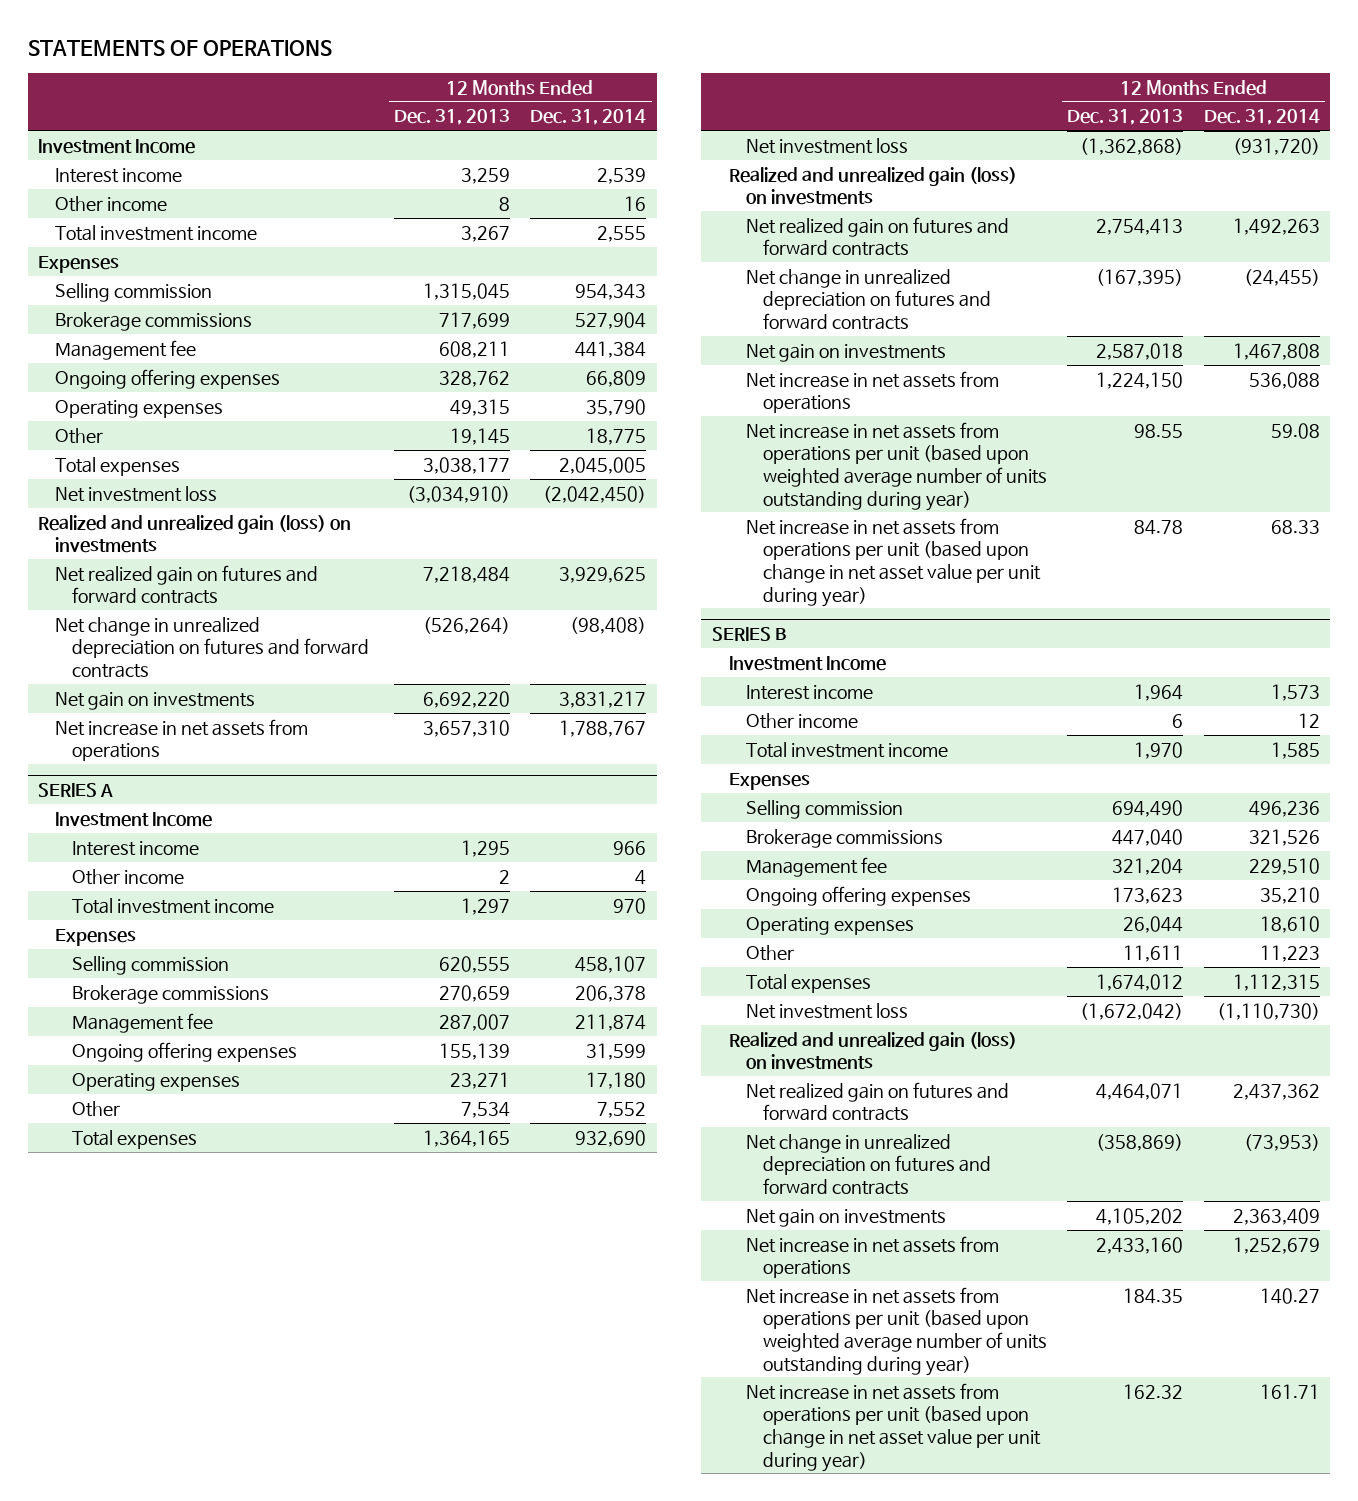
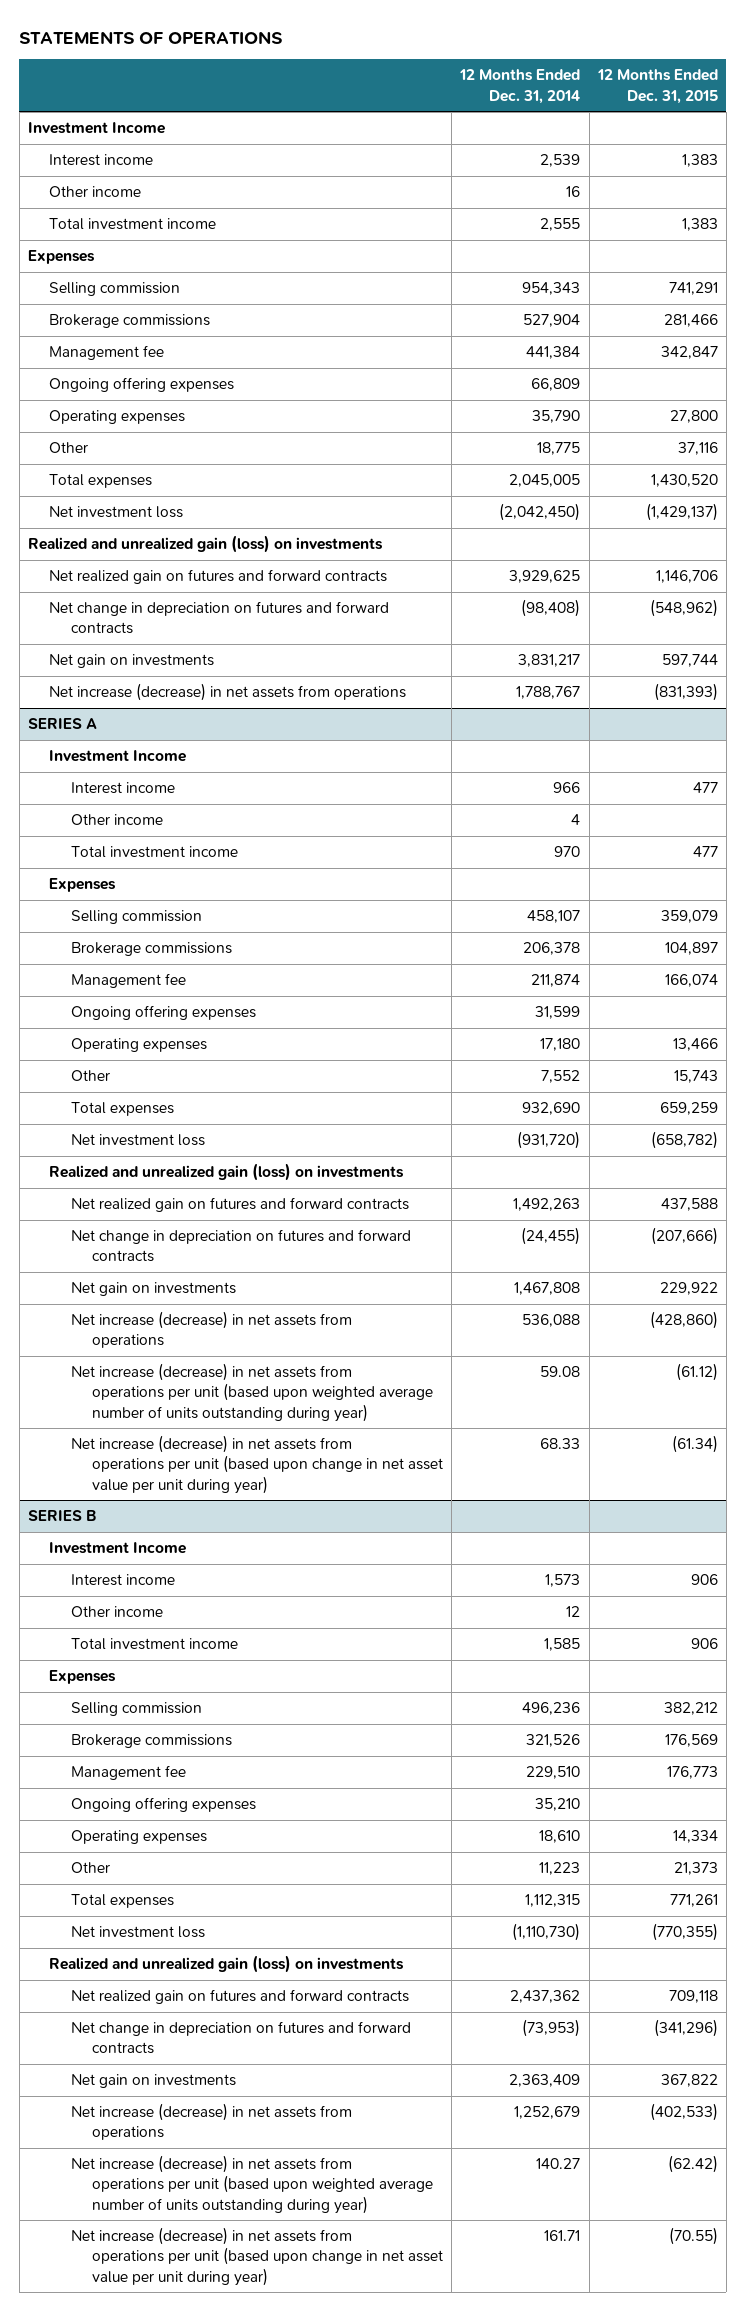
[393,109,510,126] Dec. 31, 2013 -> none
none -> [596,69,718,104] 12 Months Ended Dec. 31, 2015
[55,616,370,678] Net change in unrealized depreciation on futures and forward contracts -> [49,601,390,635] Net change in depreciation on futures and forward contracts
[55,718,309,762] Net increase in net assets from operations -> [49,683,407,702] Net increase (decrease) in net assets from operations
[745,268,991,330] Net change in unrealized depreciation on futures and forward contracts -> [70,1229,411,1263] Net change in depreciation on futures and forward contracts
[745,370,999,414] Net increase in net assets from operations -> [70,1311,352,1349] Net increase (decrease) in net assets from operations
[745,421,1047,511] Net increase in net assets from operations per unit (based upon weighted average number of units outstanding during year) -> [70,1363,434,1422] Net increase (decrease) in net assets from operations per unit (based upon weighted average number of units outstanding during year)
[745,517,1041,607] Net increase in net assets from operations per unit (based upon change in net asset value per unit during year) -> [70,1435,444,1494] Net increase (decrease) in net assets from operations per unit (based upon change in net asset value per unit during year)
[745,1133,991,1195] Net change in unrealized depreciation on futures and forward contracts -> [70,2021,411,2055] Net change in depreciation on futures and forward contracts
[745,1235,999,1279] Net increase in net assets from operations -> [70,2103,352,2141] Net increase (decrease) in net assets from operations
[745,1286,1047,1376] Net increase in net assets from operations per unit (based upon weighted average number of units outstanding during year) -> [70,2155,434,2214] Net increase (decrease) in net assets from operations per unit (based upon weighted average number of units outstanding during year)
[745,1382,1041,1472] Net increase in net assets from operations per unit (based upon change in net asset value per unit during year) -> [70,2227,444,2286] Net increase (decrease) in net assets from operations per unit (based upon change in net asset value per unit during year)

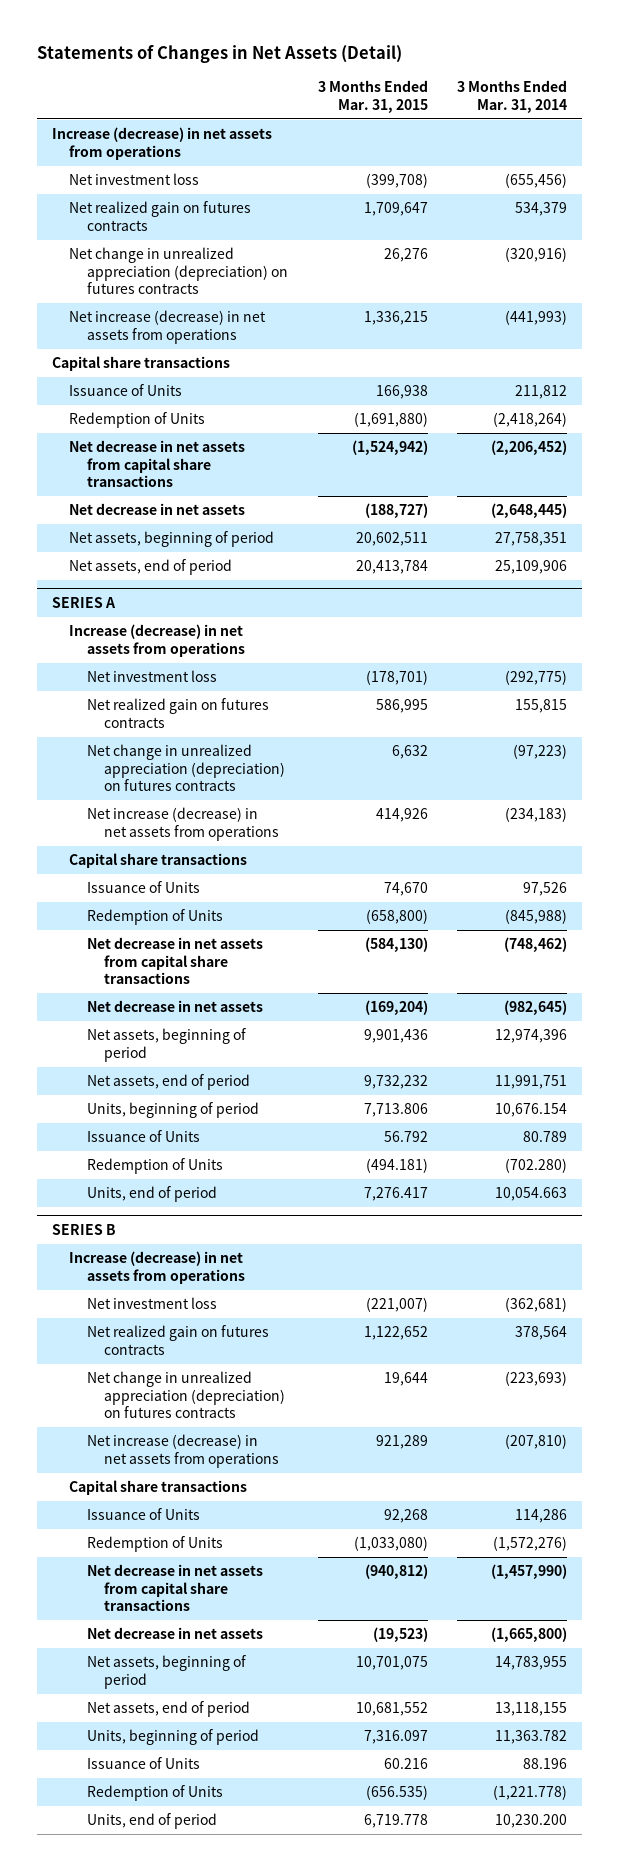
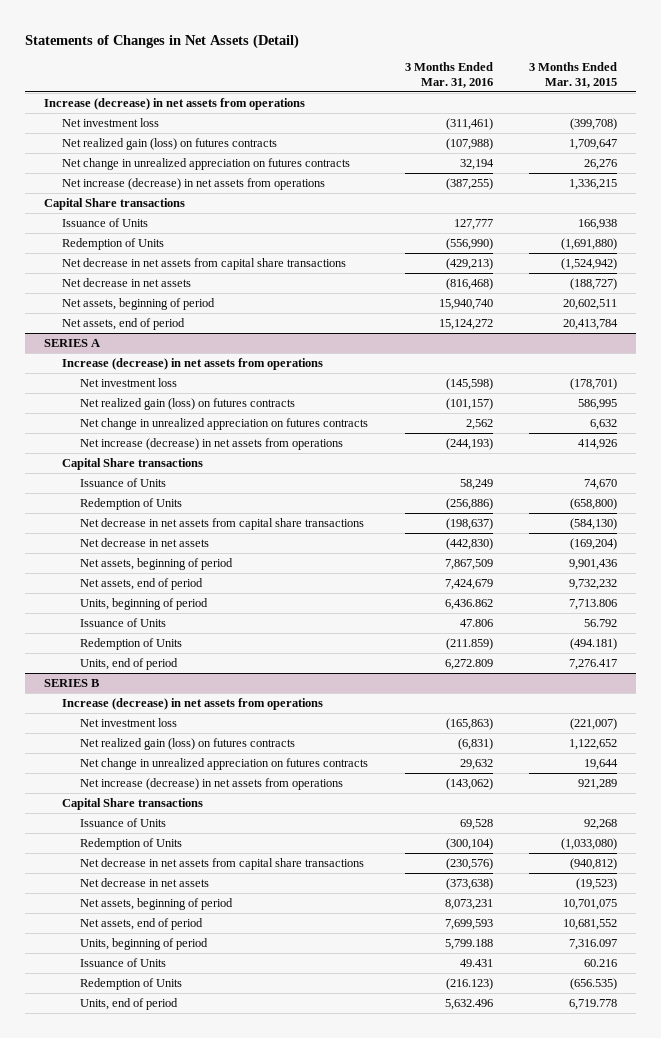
[457,80,568,113] 3 Months Ended Mar. 31, 2014 -> none
none -> [404,62,493,88] 3 Months Ended Mar. 31, 2016
[69,201,252,231] Net realized gain on futures contracts -> [61,138,277,151] Net realized gain (loss) on futures contracts
[69,247,288,295] Net change in unrealized appreciation (depreciation) on futures contracts -> [61,158,350,171] Net change in unrealized appreciation on futures contracts
[51,356,230,372] Capital share transactions -> [43,198,185,211] Capital Share transactions
[86,698,269,728] Net realized gain on futures contracts -> [79,398,295,411] Net realized gain (loss) on futures contracts
[86,744,286,792] Net change in unrealized appreciation (depreciation) on futures contracts -> [79,418,368,431] Net change in unrealized appreciation on futures contracts
[69,853,248,869] Capital share transactions -> [61,458,203,471] Capital Share transactions
[86,1325,269,1355] Net realized gain on futures contracts -> [79,738,295,751] Net realized gain (loss) on futures contracts
[86,1371,286,1419] Net change in unrealized appreciation (depreciation) on futures contracts -> [79,758,368,771] Net change in unrealized appreciation on futures contracts
[69,1480,248,1496] Capital share transactions -> [61,798,203,811] Capital Share transactions

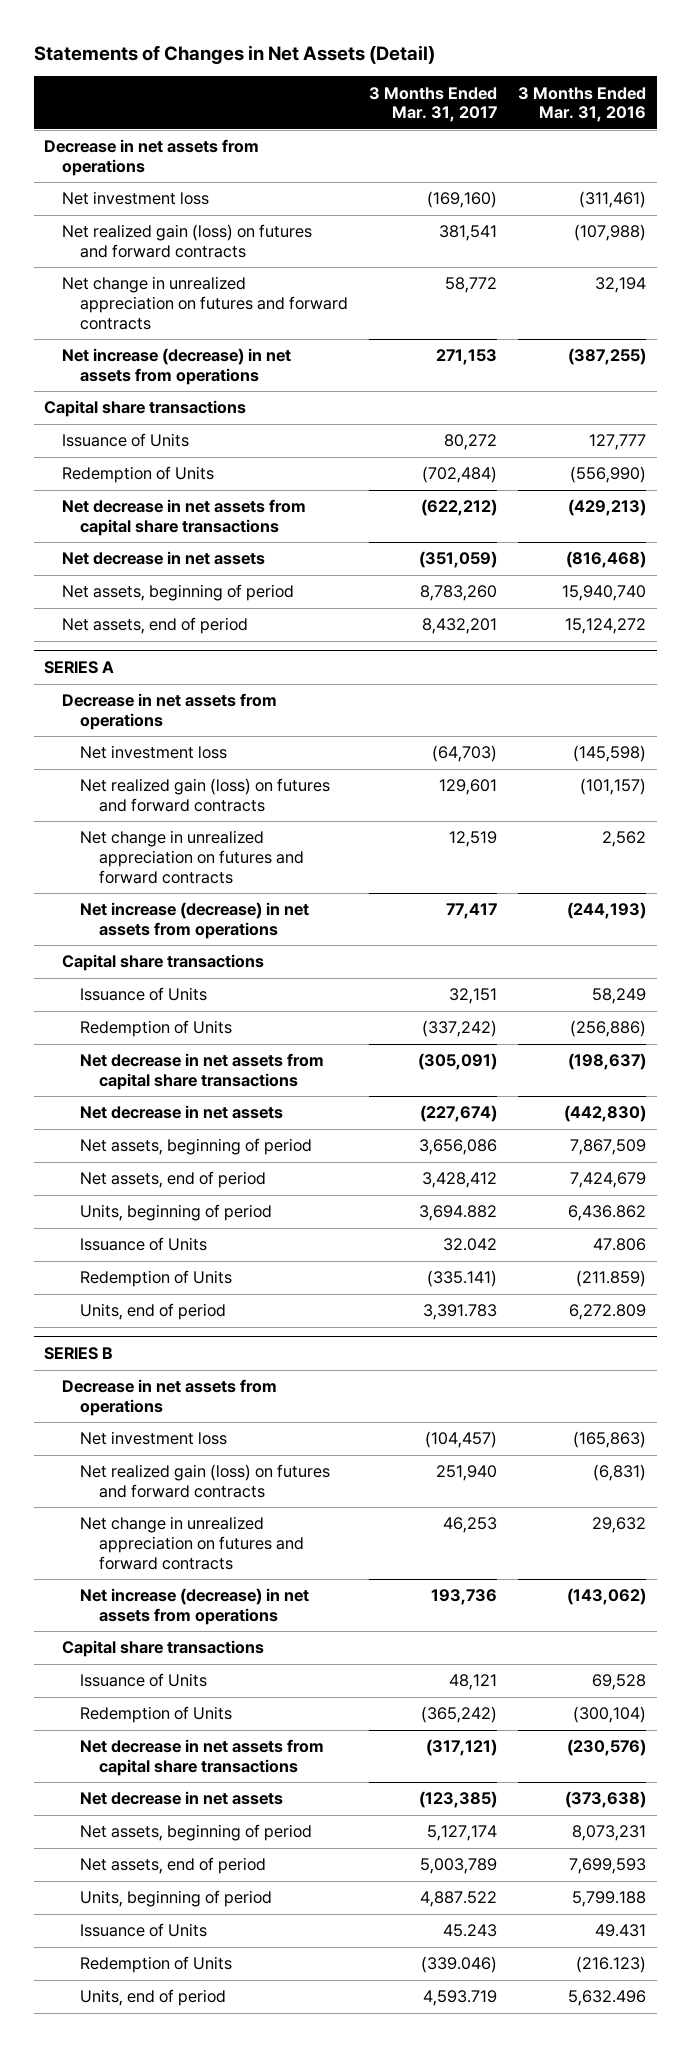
[529,62,618,88] 3 Months Ended Mar. 31, 2015 -> none
none -> [369,86,498,123] 3 Months Ended Mar. 31, 2017
[43,98,305,111] Increase (decrease) in net assets from operations -> [44,139,260,176] Decrease in net assets from operations
[61,138,277,151] Net realized gain (loss) on futures contracts -> [62,224,313,258] Net realized gain (loss) on futures and forward contracts
[61,158,350,171] Net change in unrealized appreciation on futures contracts -> [62,276,349,330] Net change in unrealized appreciation on futures and forward contracts
[43,198,185,211] Capital Share transactions -> [44,400,247,418] Capital share transactions
[61,358,323,371] Increase (decrease) in net assets from operations -> [62,693,278,730] Decrease in net assets from operations
[79,398,295,411] Net realized gain (loss) on futures contracts -> [80,778,331,812] Net realized gain (loss) on futures and forward contracts
[79,418,368,431] Net change in unrealized appreciation on futures contracts -> [80,830,304,884] Net change in unrealized appreciation on futures and forward contracts
[61,458,203,471] Capital Share transactions -> [62,954,265,972] Capital share transactions
[61,698,323,711] Increase (decrease) in net assets from operations -> [62,1379,278,1416] Decrease in net assets from operations
[79,738,295,751] Net realized gain (loss) on futures contracts -> [80,1464,331,1498] Net realized gain (loss) on futures and forward contracts
[79,758,368,771] Net change in unrealized appreciation on futures contracts -> [80,1516,304,1570] Net change in unrealized appreciation on futures and forward contracts
[61,798,203,811] Capital Share transactions -> [62,1640,265,1658] Capital share transactions

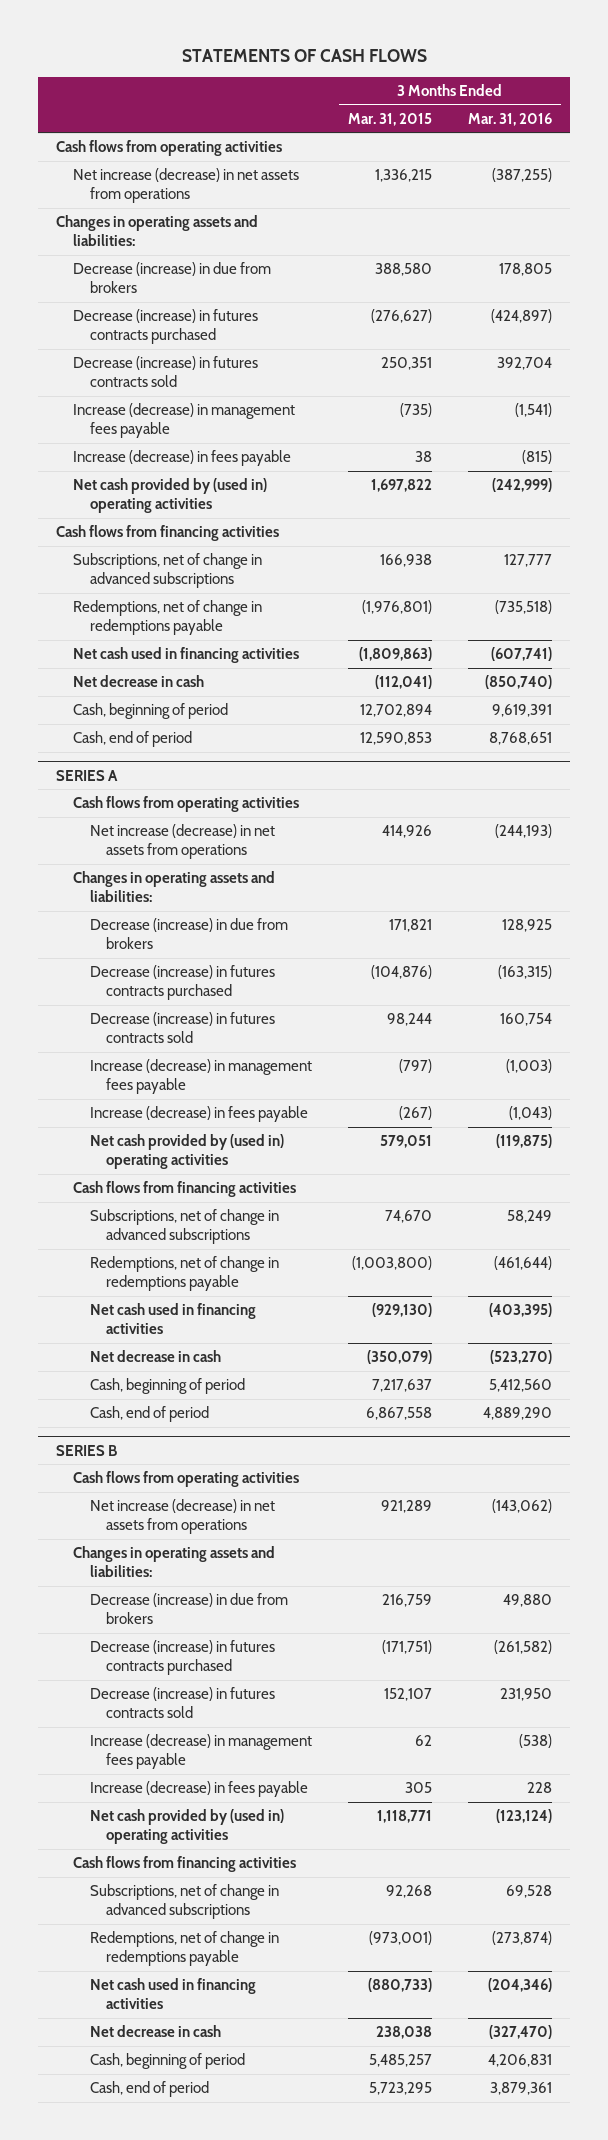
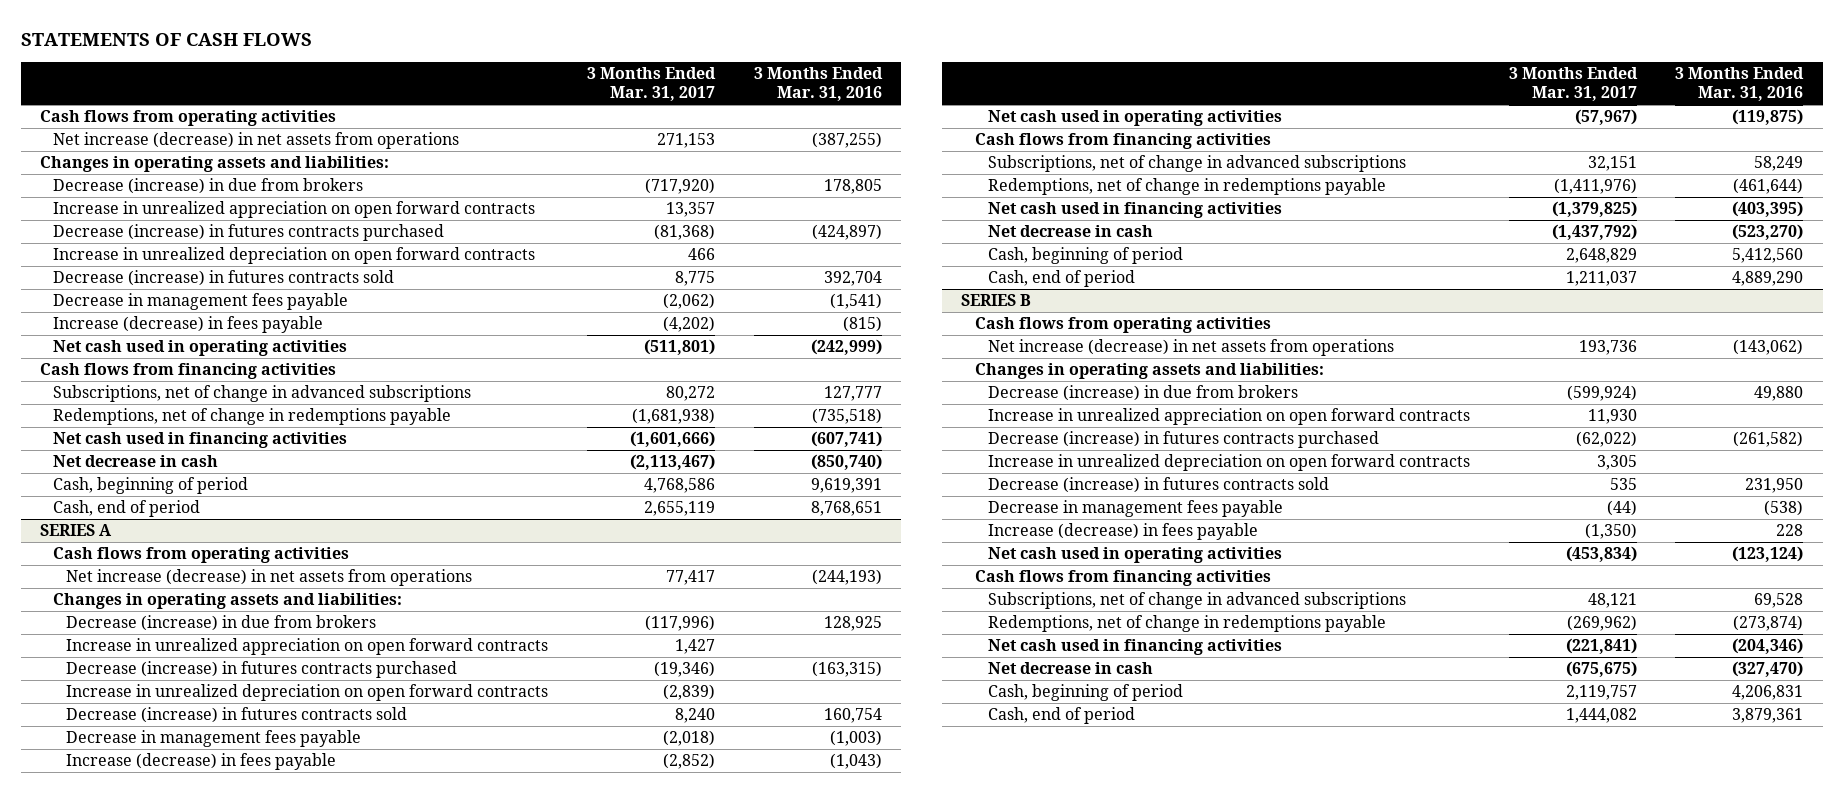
[347,112,432,126] Mar. 31, 2015 -> none
none -> [587,67,717,102] 3 Months Ended Mar. 31, 2017
none -> [53,201,536,219] Increase in unrealized appreciation on open forward contracts
none -> [53,247,536,265] Increase in unrealized depreciation on open forward contracts
[72,403,295,438] Increase (decrease) in management fees payable -> [53,293,349,311] Decrease in management fees payable
[72,478,267,513] Net cash provided by (used in) operating activities -> [53,340,348,357] Net cash used in operating activities
none -> [66,638,549,656] Increase in unrealized appreciation on open forward contracts
none -> [66,684,549,702] Increase in unrealized depreciation on open forward contracts
[89,1059,312,1094] Increase (decrease) in management fees payable -> [66,730,362,748] Decrease in management fees payable
[89,1134,284,1169] Net cash provided by (used in) operating activities -> [987,110,1282,127] Net cash used in operating activities
none -> [987,408,1470,426] Increase in unrealized appreciation on open forward contracts
none -> [987,454,1470,472] Increase in unrealized depreciation on open forward contracts
[89,1734,312,1769] Increase (decrease) in management fees payable -> [987,500,1283,518] Decrease in management fees payable
[89,1809,284,1844] Net cash provided by (used in) operating activities -> [987,547,1282,564] Net cash used in operating activities

